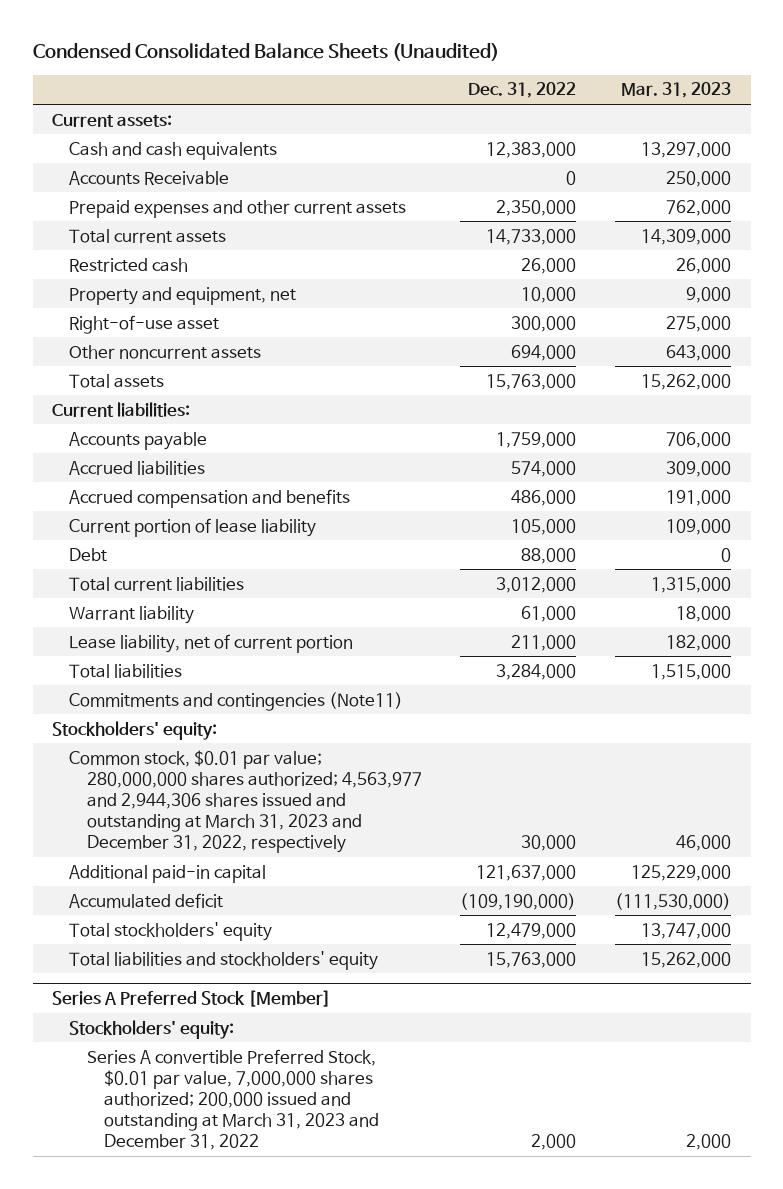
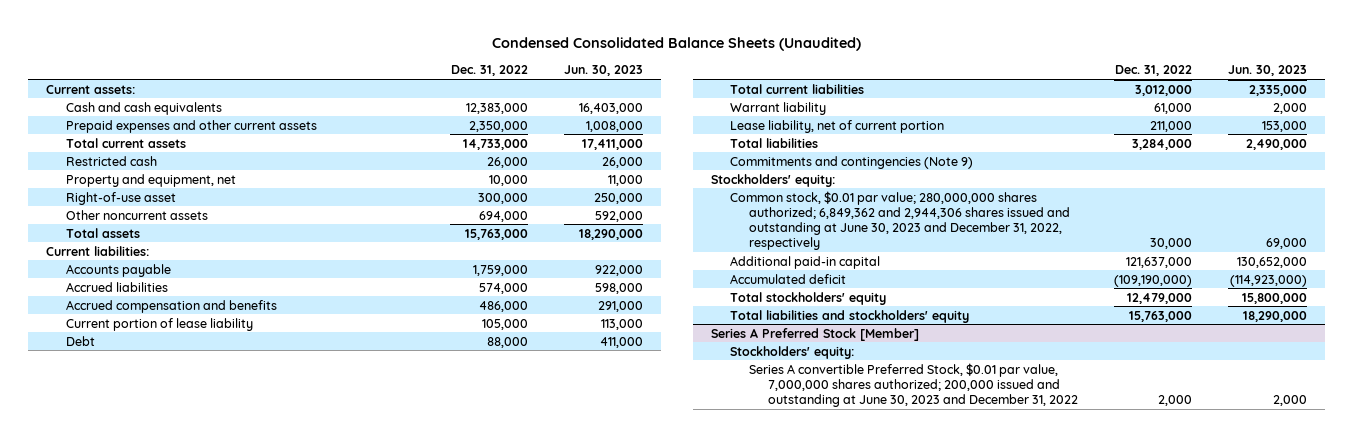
[621,82,732,99] Mar. 31, 2023 -> none
none -> [564,65,644,77] Jun. 30, 2023
[69,170,230,185] Accounts Receivable -> none
[69,691,404,711] Commitments and contingencies (Note11) -> [729,155,973,169] Commitments and contingencies (Note 9)
[69,749,422,854] Common stock, $0.01 par value; 280,000,000 shares authorized; 4,563,977 and 2,944,306 shares issued and outstanding at March 31, 2023 and December 31, 2022, respectively -> [729,190,1071,251] Common stock, $0.01 par value; 280,000,000 shares authorized; 6,849,362 and 2,944,306 shares issued and outstanding at June 30, 2023 and December 31, 2022, respectively
[86,1048,379,1151] Series A convertible Preferred Stock, $0.01 par value, 7,000,000 shares authorized; 200,000 issued and outstanding at March 31, 2023 and December 31, 2022 -> [749,362,1079,408] Series A convertible Preferred Stock, $0.01 par value, 7,000,000 shares authorized; 200,000 issued and outstanding at June 30, 2023 and December 31, 2022

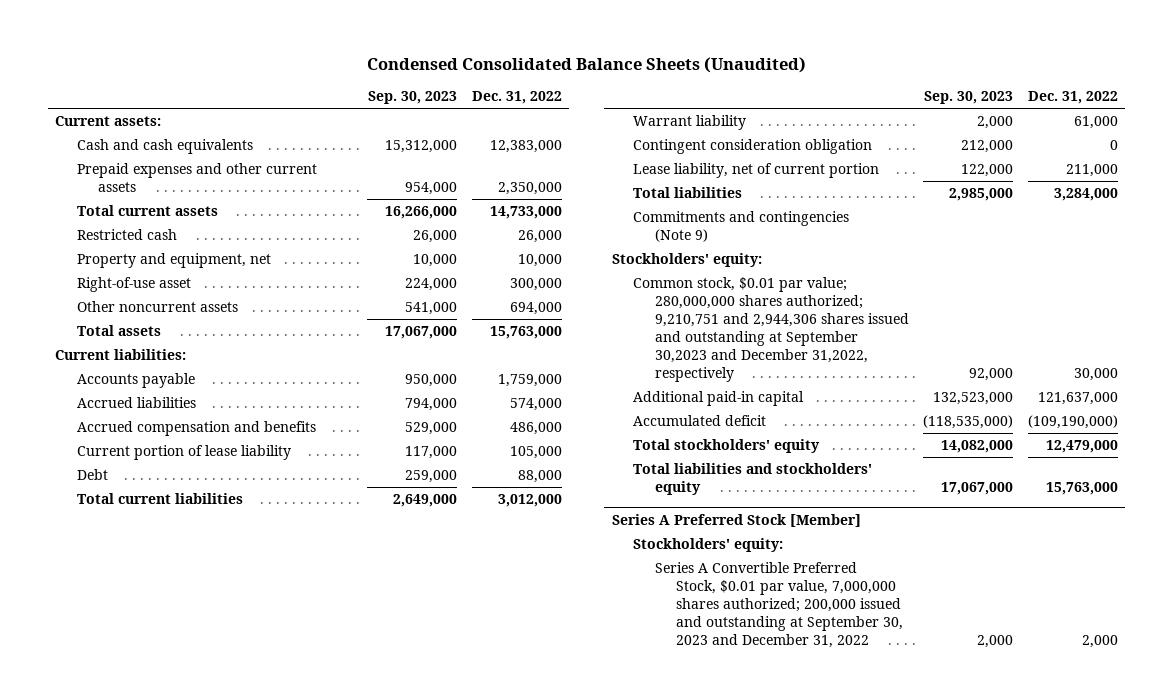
[564,65,644,77] Jun. 30, 2023 -> none
none -> [367,91,457,105] Sep. 30, 2023
none -> [633,139,873,155] Contingent consideration obligation
[729,190,1071,251] Common stock, $0.01 par value; 280,000,000 shares authorized; 6,849,362 and 2,944,306 shares issued and outstanding at June 30, 2023 and December 31, 2022, respectively -> [633,277,909,382] Common stock, $0.01 par value; 280,000,000 shares authorized; 9,210,751 and 2,944,306 shares issued and outstanding at September 30,2023 and December 31,2022, respectively
[749,362,1079,408] Series A convertible Preferred Stock, $0.01 par value, 7,000,000 shares authorized; 200,000 issued and outstanding at June 30, 2023 and December 31, 2022 -> [654,562,904,648] Series A Convertible Preferred Stock, $0.01 par value, 7,000,000 shares authorized; 200,000 issued and outstanding at September 30, 2023 and December 31, 2022

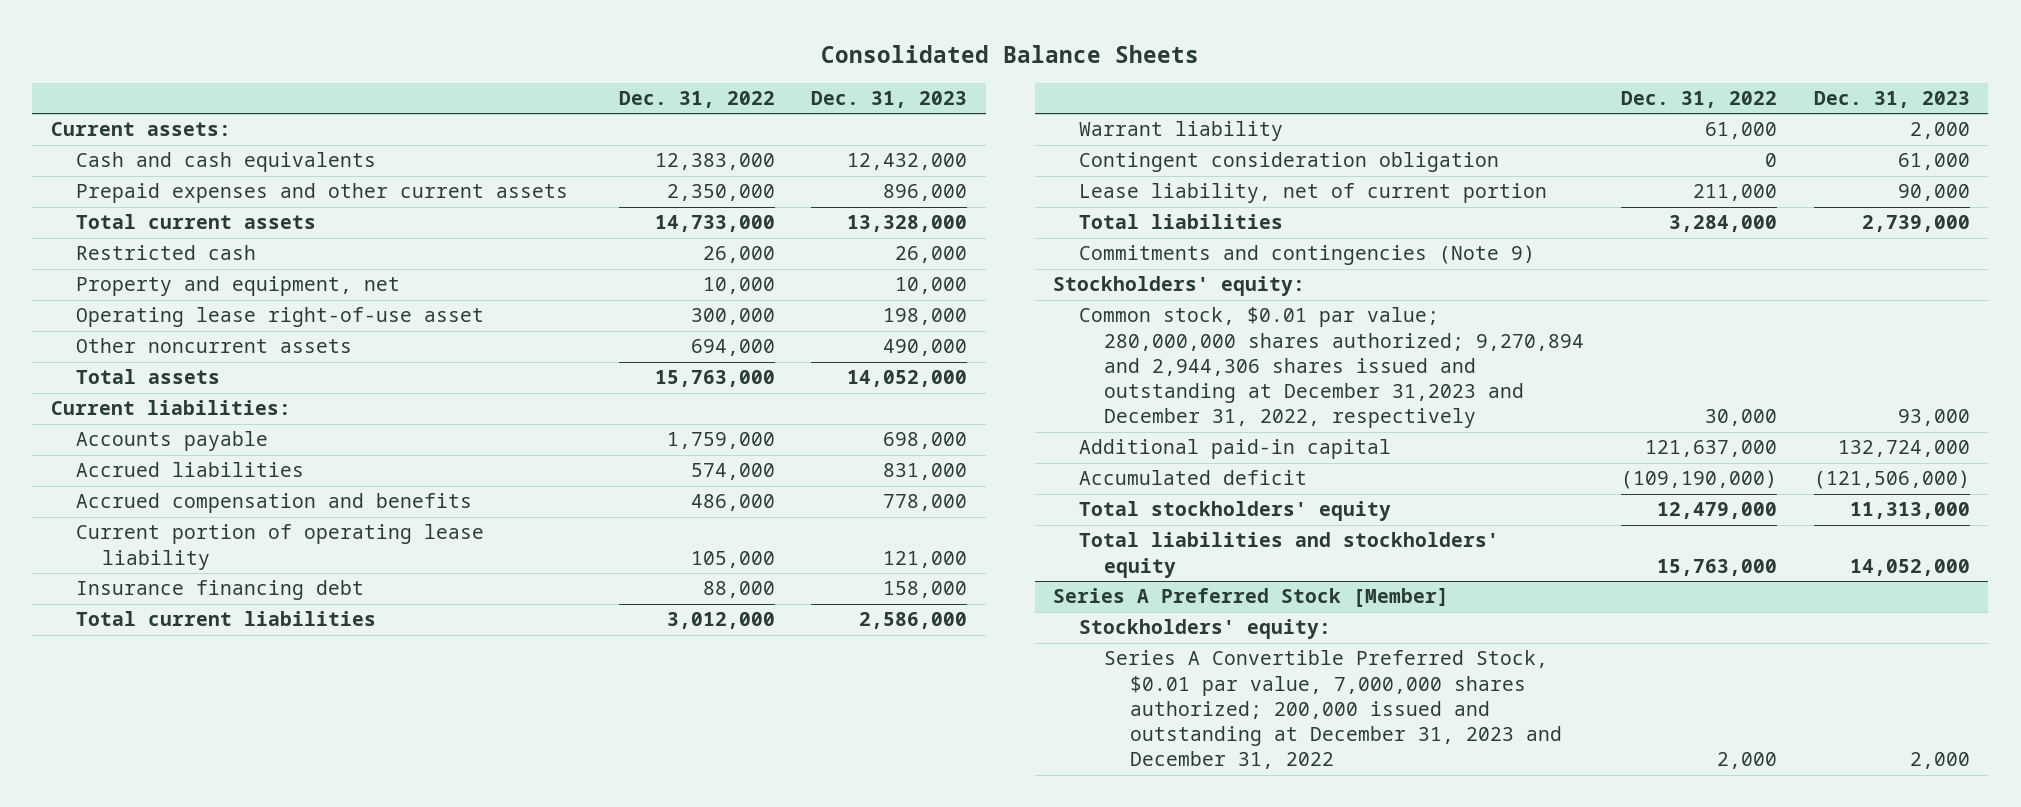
[366,56,806,73] Condensed Consolidated Balance Sheets (Unaudited) -> [821,44,1200,63] Consolidated Balance Sheets
[367,91,457,105] Sep. 30, 2023 -> none
none -> [811,91,968,109] Dec. 31, 2023
[76,277,191,293] Right-of-use asset -> [76,307,485,328] Operating lease right-of-use asset
[76,469,108,481] Debt -> none
[76,445,291,461] Current portion of lease liability -> [76,524,485,570] Current portion of operating lease liability
none -> [76,580,365,601] Insurance financing debt
[633,277,909,382] Common stock, $0.01 par value; 280,000,000 shares authorized; 9,210,751 and 2,944,306 shares issued and outstanding at September 30,2023 and December 31,2022, respectively -> [1078,307,1585,429] Common stock, $0.01 par value; 280,000,000 shares authorized; 9,270,894 and 2,944,306 shares issued and outstanding at December 31,2023 and December 31, 2022, respectively
[654,562,904,648] Series A Convertible Preferred Stock, $0.01 par value, 7,000,000 shares authorized; 200,000 issued and outstanding at September 30, 2023 and December 31, 2022 -> [1104,650,1563,770] Series A Convertible Preferred Stock, $0.01 par value, 7,000,000 shares authorized; 200,000 issued and outstanding at December 31, 2023 and December 31, 2022

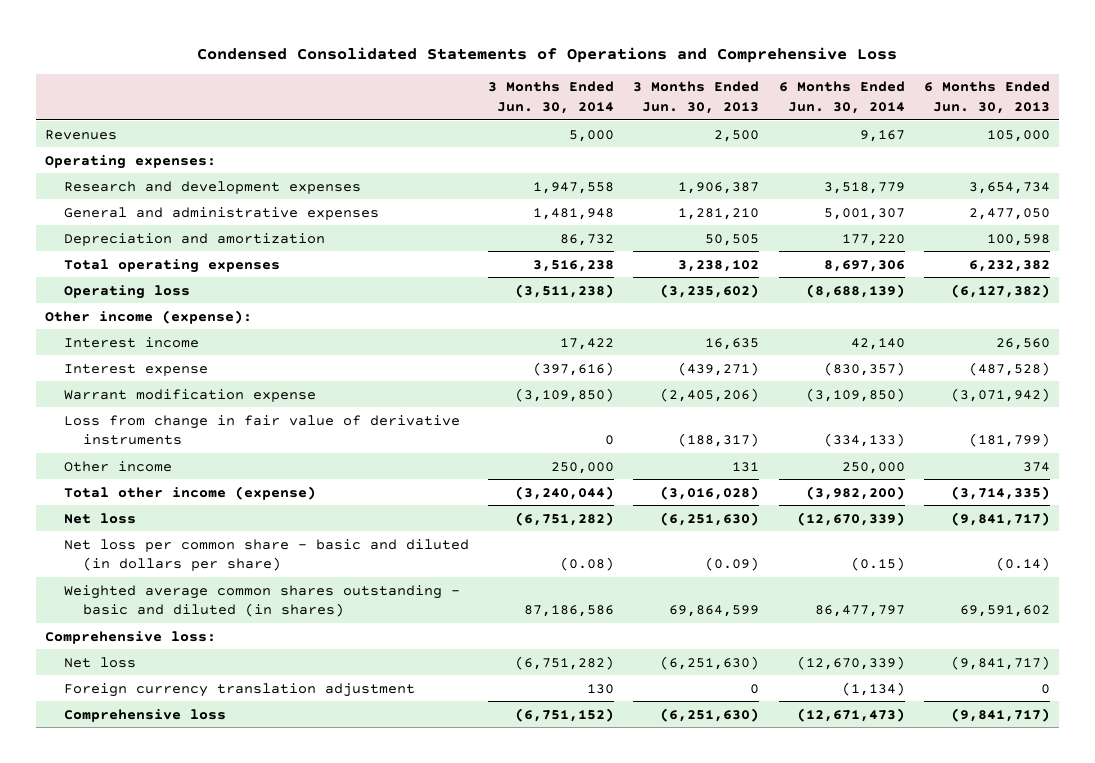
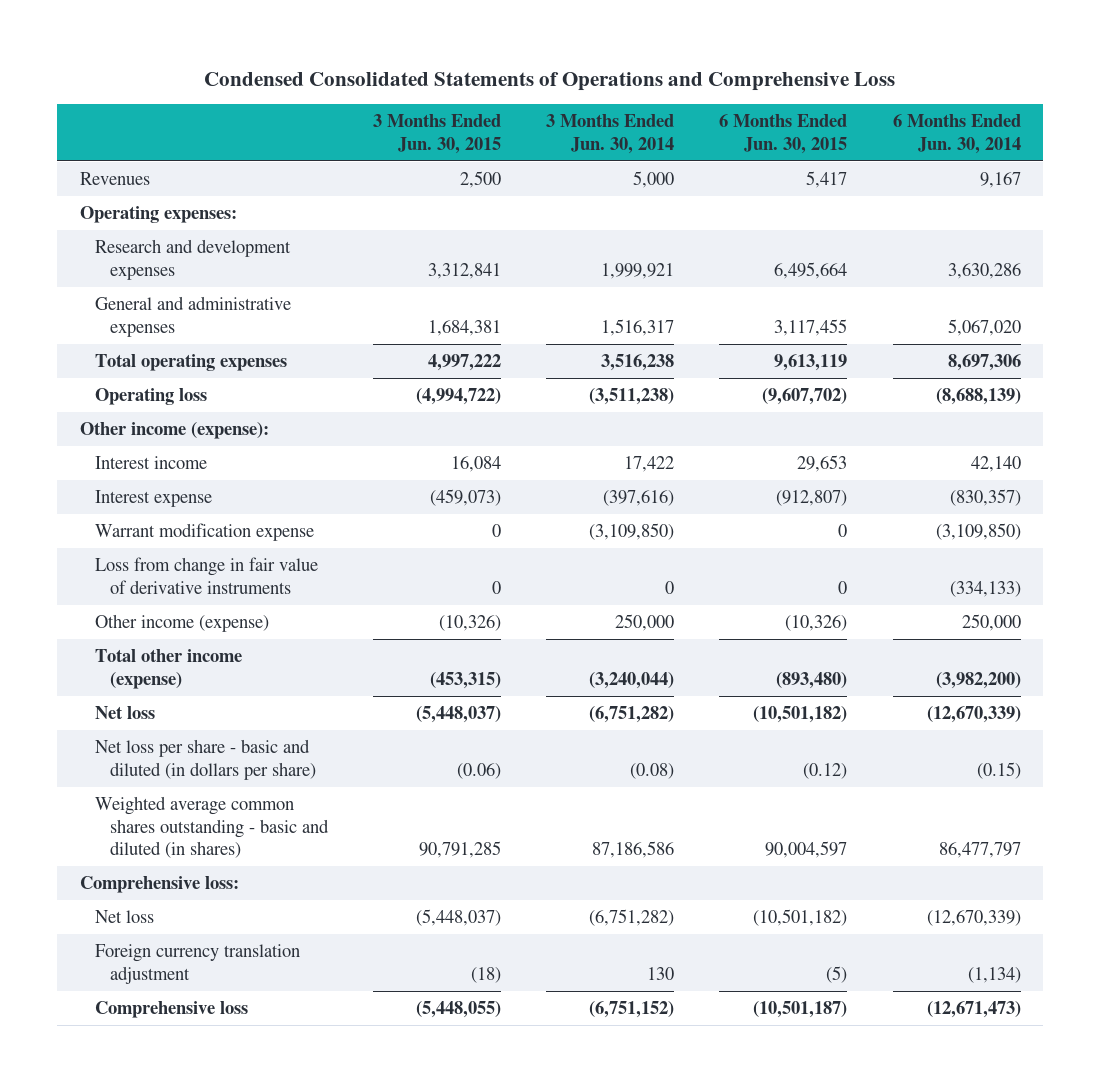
[633,81,760,114] 3 Months Ended Jun. 30, 2013 -> none
[923,81,1050,114] 6 Months Ended Jun. 30, 2013 -> none
none -> [372,114,501,154] 3 Months Ended Jun. 30, 2015
none -> [719,114,848,154] 6 Months Ended Jun. 30, 2015
[64,232,326,246] Depreciation and amortization -> none
[533,181,615,194] 1,947,558 -> [601,262,675,279] 1,999,921
[823,181,905,194] 3,518,779 -> [947,262,1021,279] 3,630,286
[533,207,615,220] 1,481,948 -> [601,318,675,336] 1,516,317
[823,207,905,220] 5,001,307 -> [947,318,1021,336] 5,067,020
[64,460,173,472] Other income -> [94,614,269,633] Other income (expense)
[64,538,470,572] Net loss per common share - basic and diluted (in dollars per share) -> [94,739,316,780] Net loss per share - basic and diluted (in dollars per share)

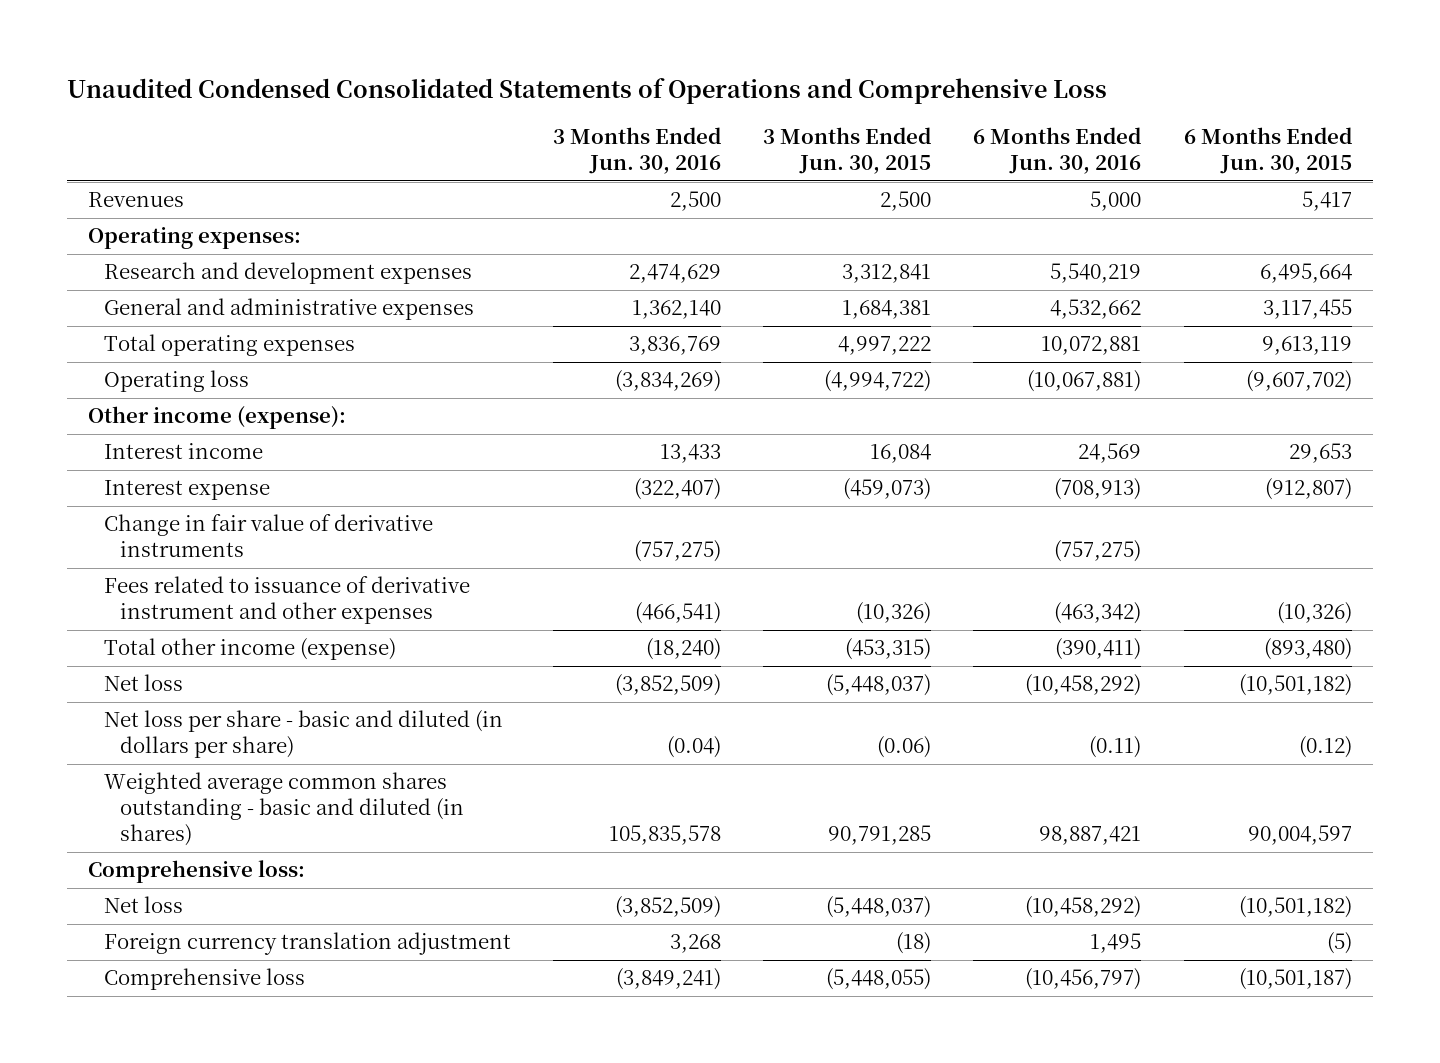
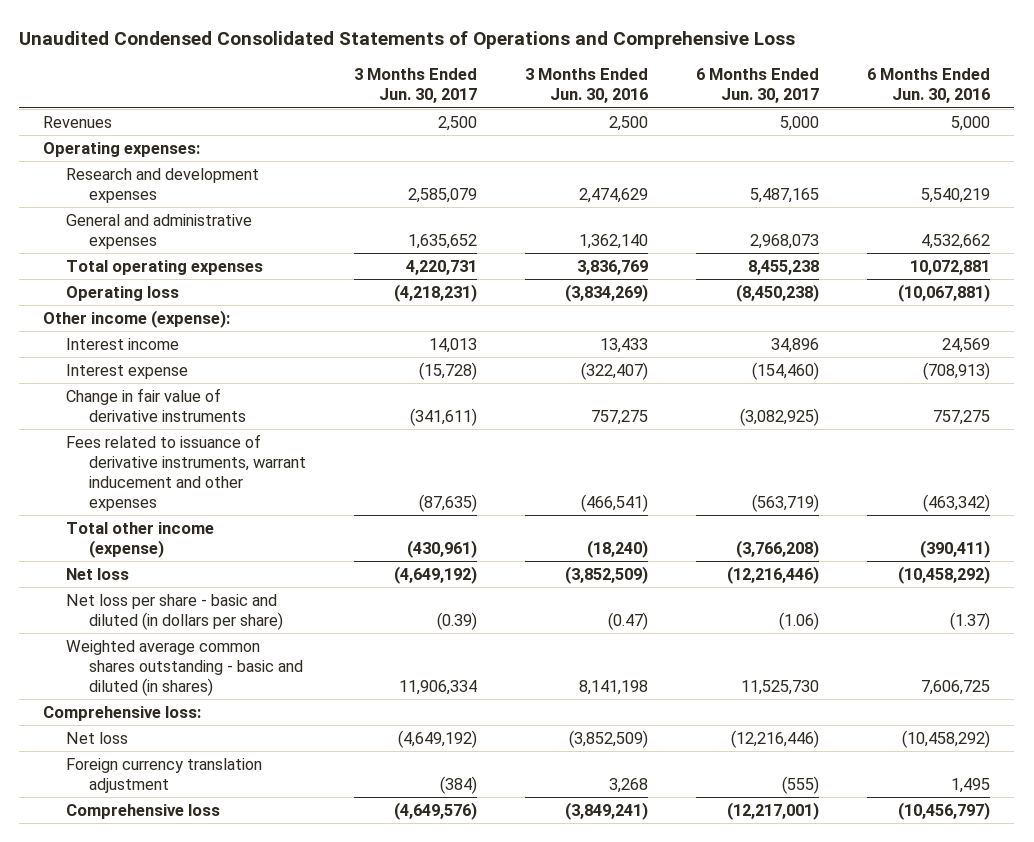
[763,127,932,175] 3 Months Ended Jun. 30, 2015 -> none
[1183,127,1352,175] 6 Months Ended Jun. 30, 2015 -> none
none -> [353,68,477,104] 3 Months Ended Jun. 30, 2017
none -> [695,68,819,104] 6 Months Ended Jun. 30, 2017
[633,540,721,563] (757,275) -> [590,409,648,425] 757,275
[1054,540,1142,563] (757,275) -> [933,409,991,425] 757,275
[103,576,470,625] Fees related to issuance of derivative instrument and other expenses -> [66,433,306,511] Fees related to issuance of derivative instruments, warrant inducement and other expenses
[666,736,721,759] (0.04) -> [607,611,648,630] (0.47)
[1089,736,1142,759] (0.11) -> [950,611,991,630] (1.37)
[608,825,721,846] 105,835,578 -> [578,679,648,695] 8,141,198
[1039,826,1142,846] 98,887,421 -> [921,679,991,695] 7,606,725

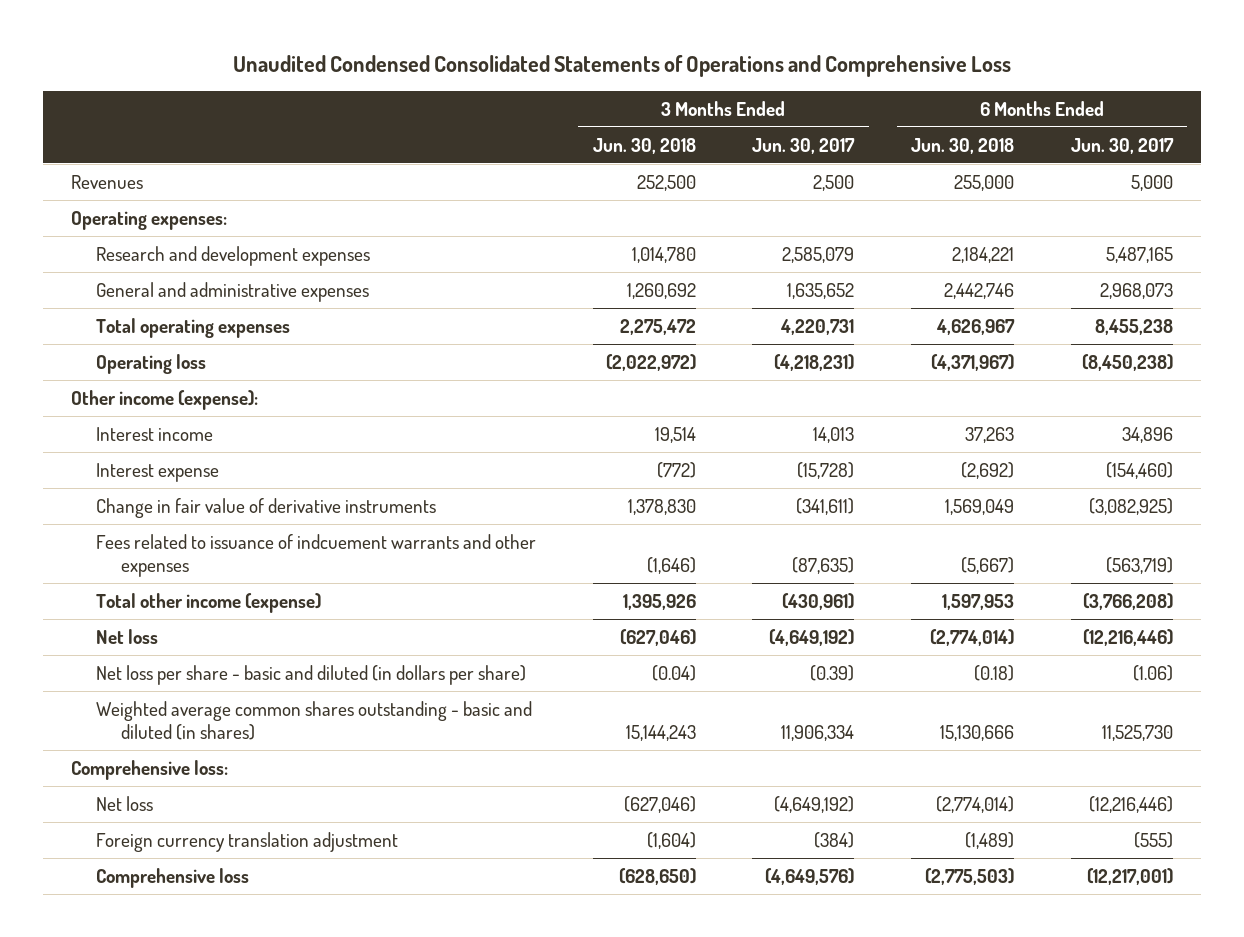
[524,68,648,104] 3 Months Ended Jun. 30, 2016 -> none
[867,68,991,104] 6 Months Ended Jun. 30, 2016 -> none
none -> [592,137,696,154] Jun. 30, 2018
none -> [911,137,1015,154] Jun. 30, 2018
[66,433,306,511] Fees related to issuance of derivative instruments, warrant inducement and other expenses -> [95,533,536,577] Fees related to issuance of indcuement warrants and other expenses

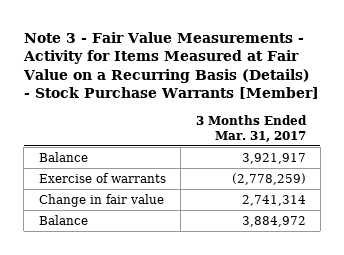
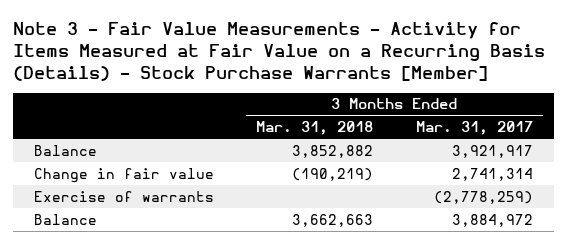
none -> [256,121,374,136] Mar. 31, 2018
[38,172,166,183] Exercise of warrants -> [33,190,214,202] Exercise of warrants

